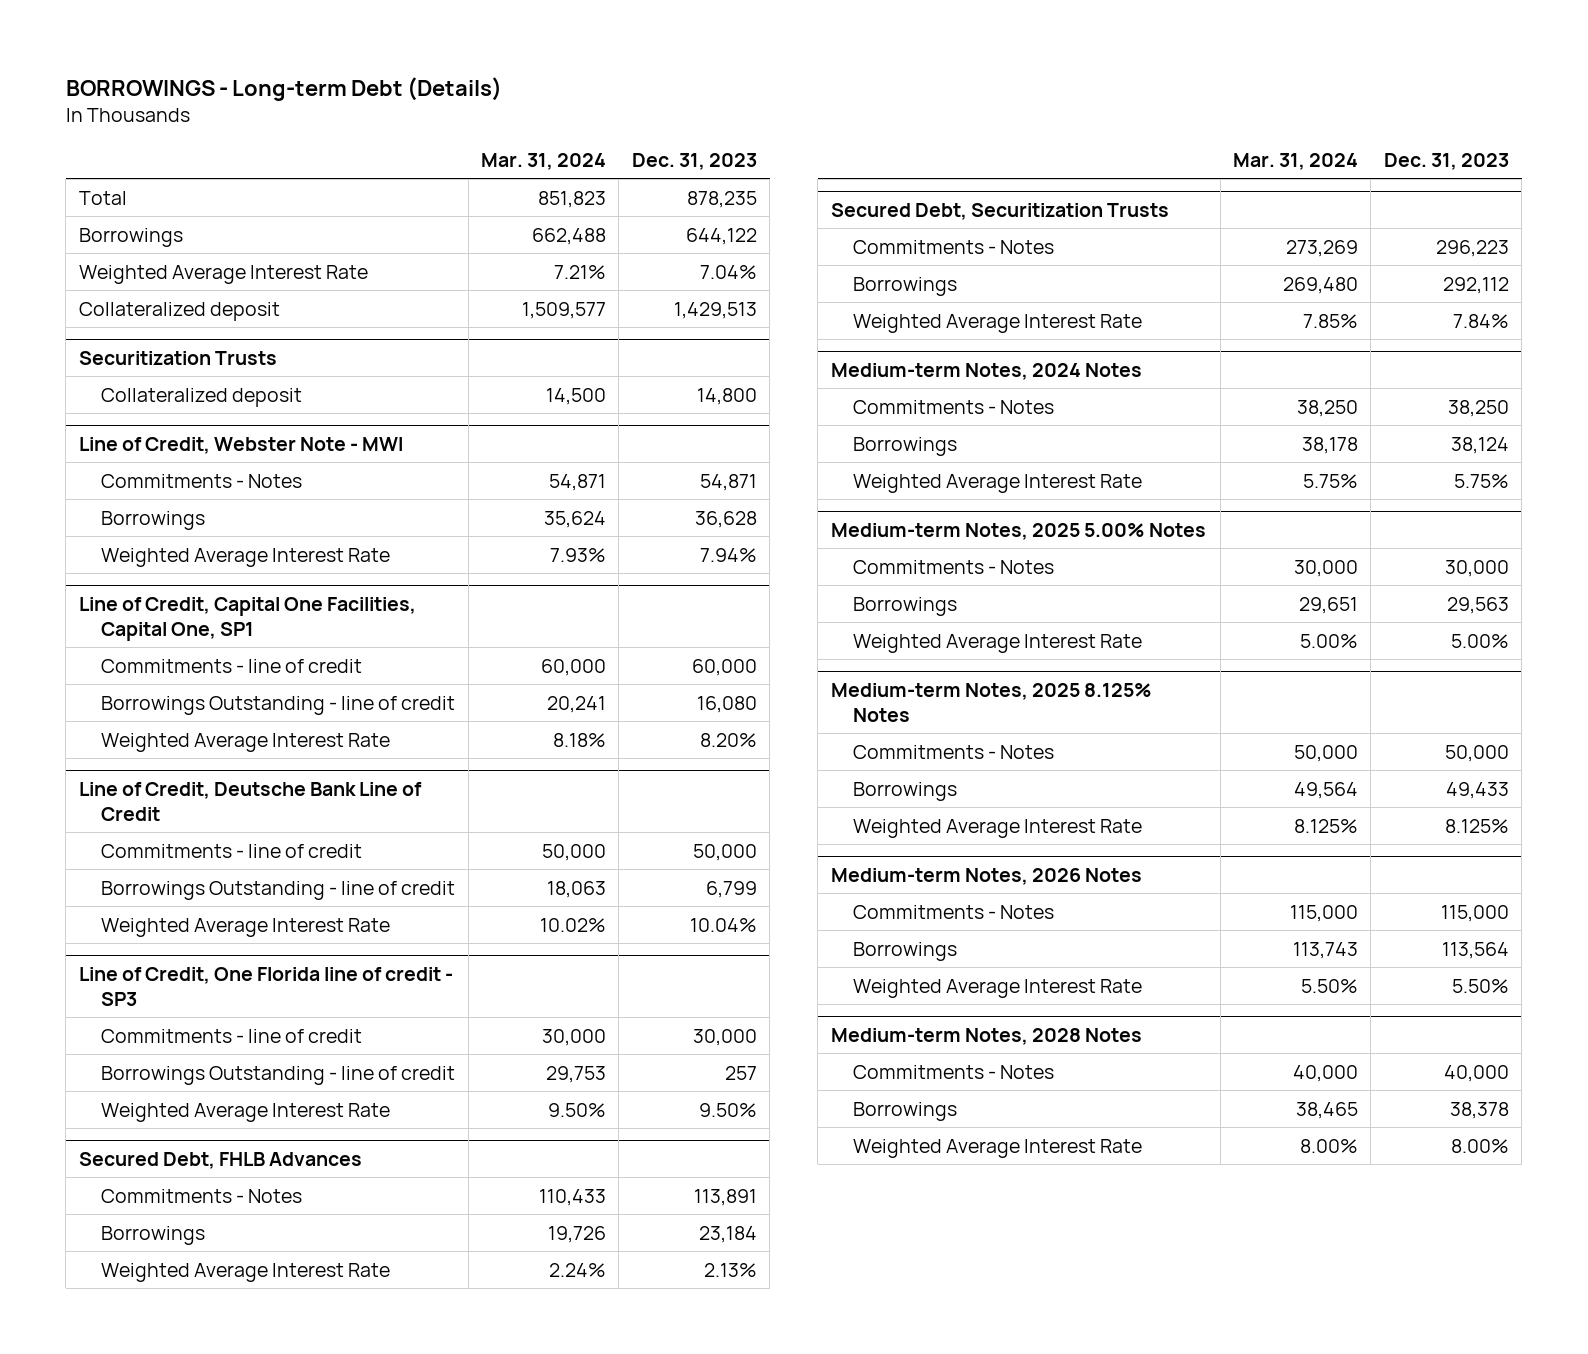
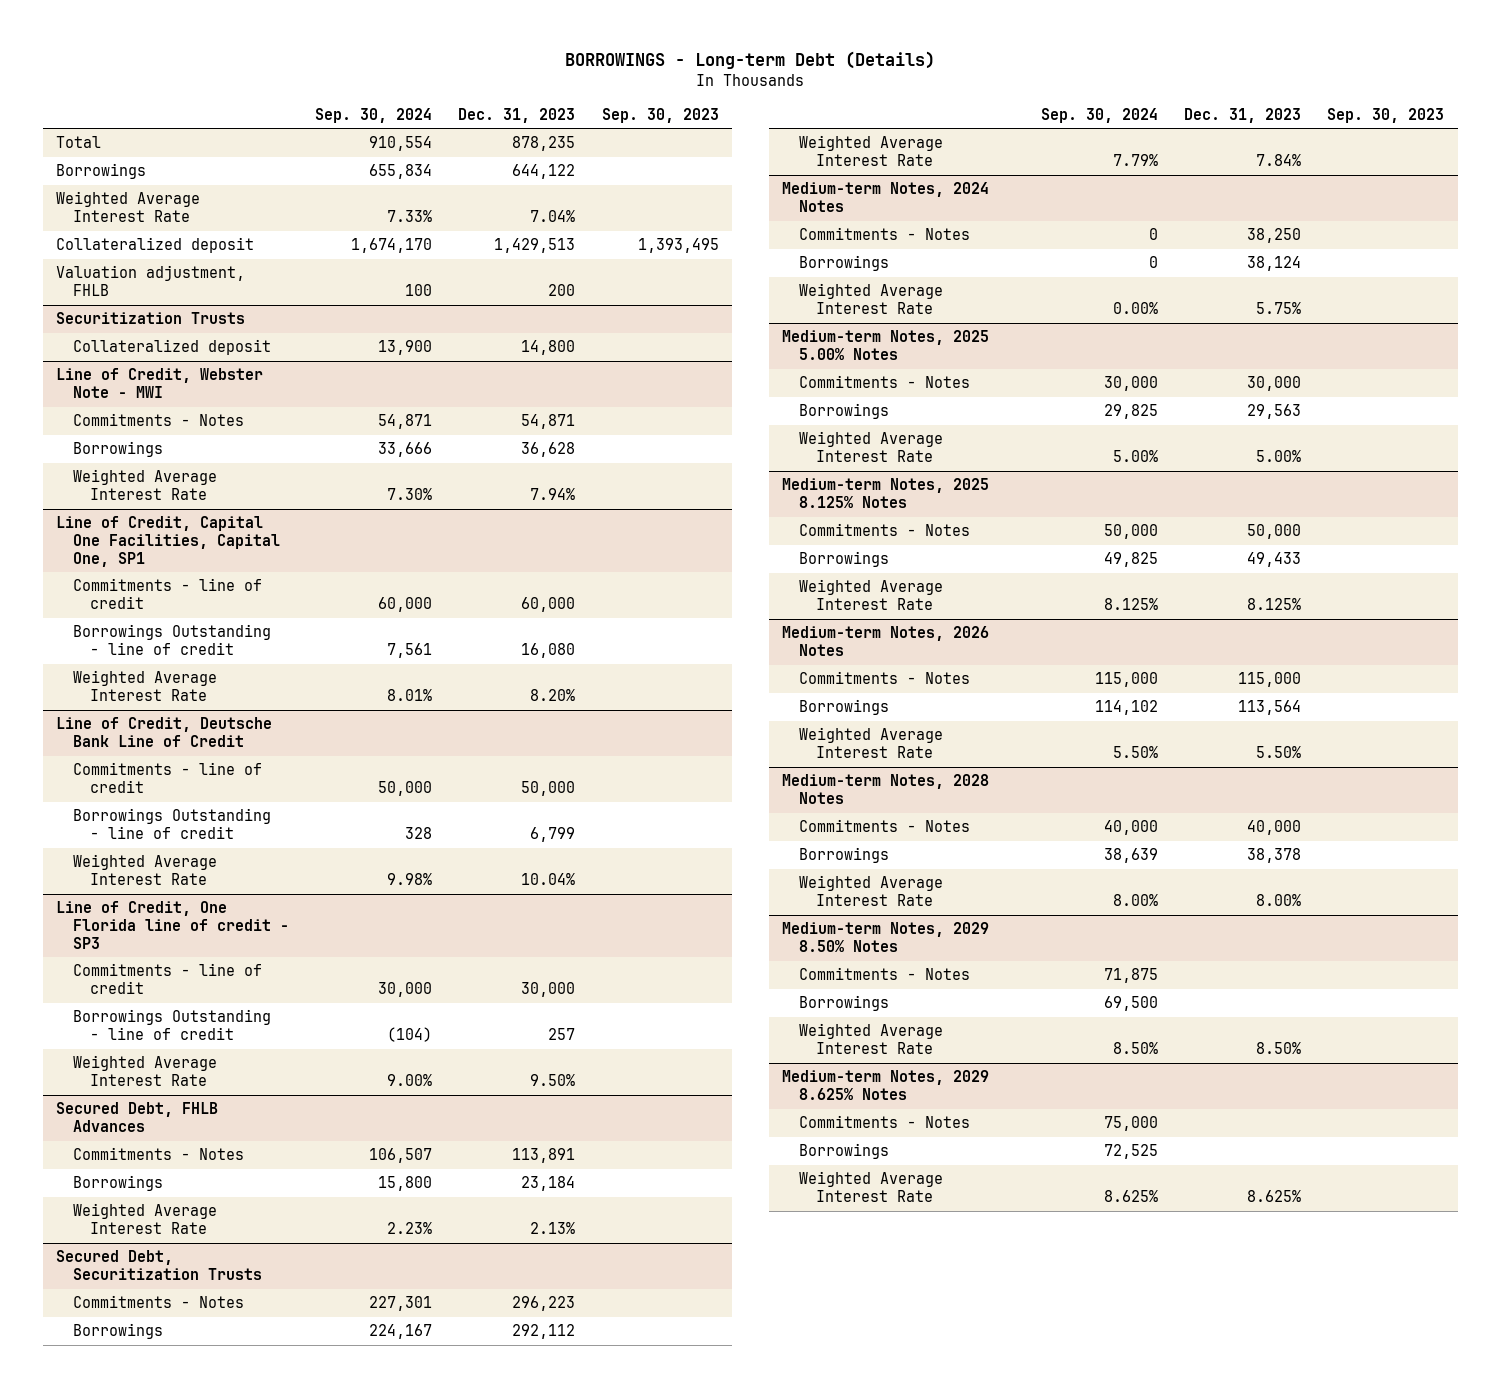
[480,153,606,171] Mar. 31, 2024 -> none
none -> [315,107,433,123] Sep. 30, 2024
none -> [601,107,719,123] Sep. 30, 2023
none -> [56,265,246,297] Valuation adjustment, FHLB
none -> [781,922,989,953] Medium-term Notes, 2029 8.50% Notes
none -> [798,967,970,981] Commitments - Notes
none -> [798,995,889,1012] Borrowings
none -> [798,1023,943,1055] Weighted Average Interest Rate
none -> [781,1070,989,1101] Medium-term Notes, 2029 8.625% Notes
none -> [798,1115,970,1129] Commitments - Notes
none -> [798,1143,889,1160] Borrowings
none -> [798,1171,943,1203] Weighted Average Interest Rate

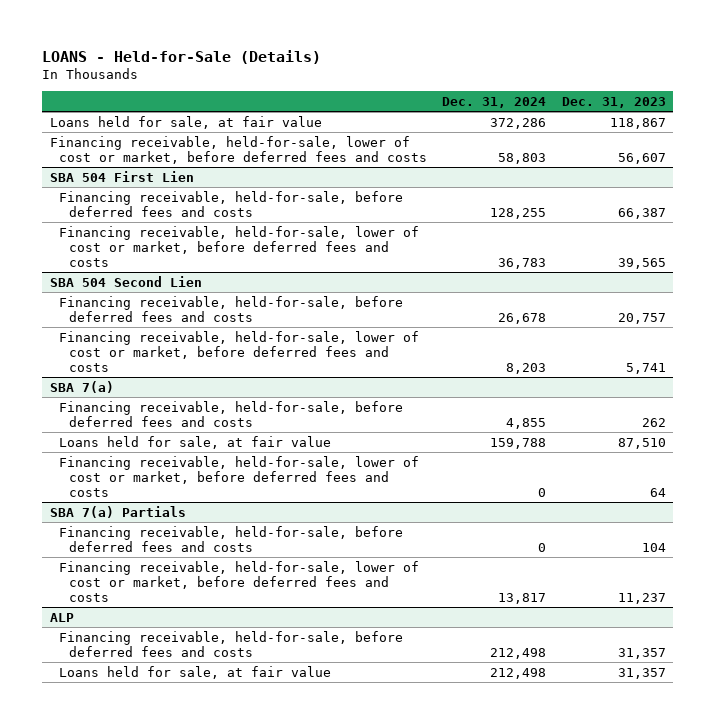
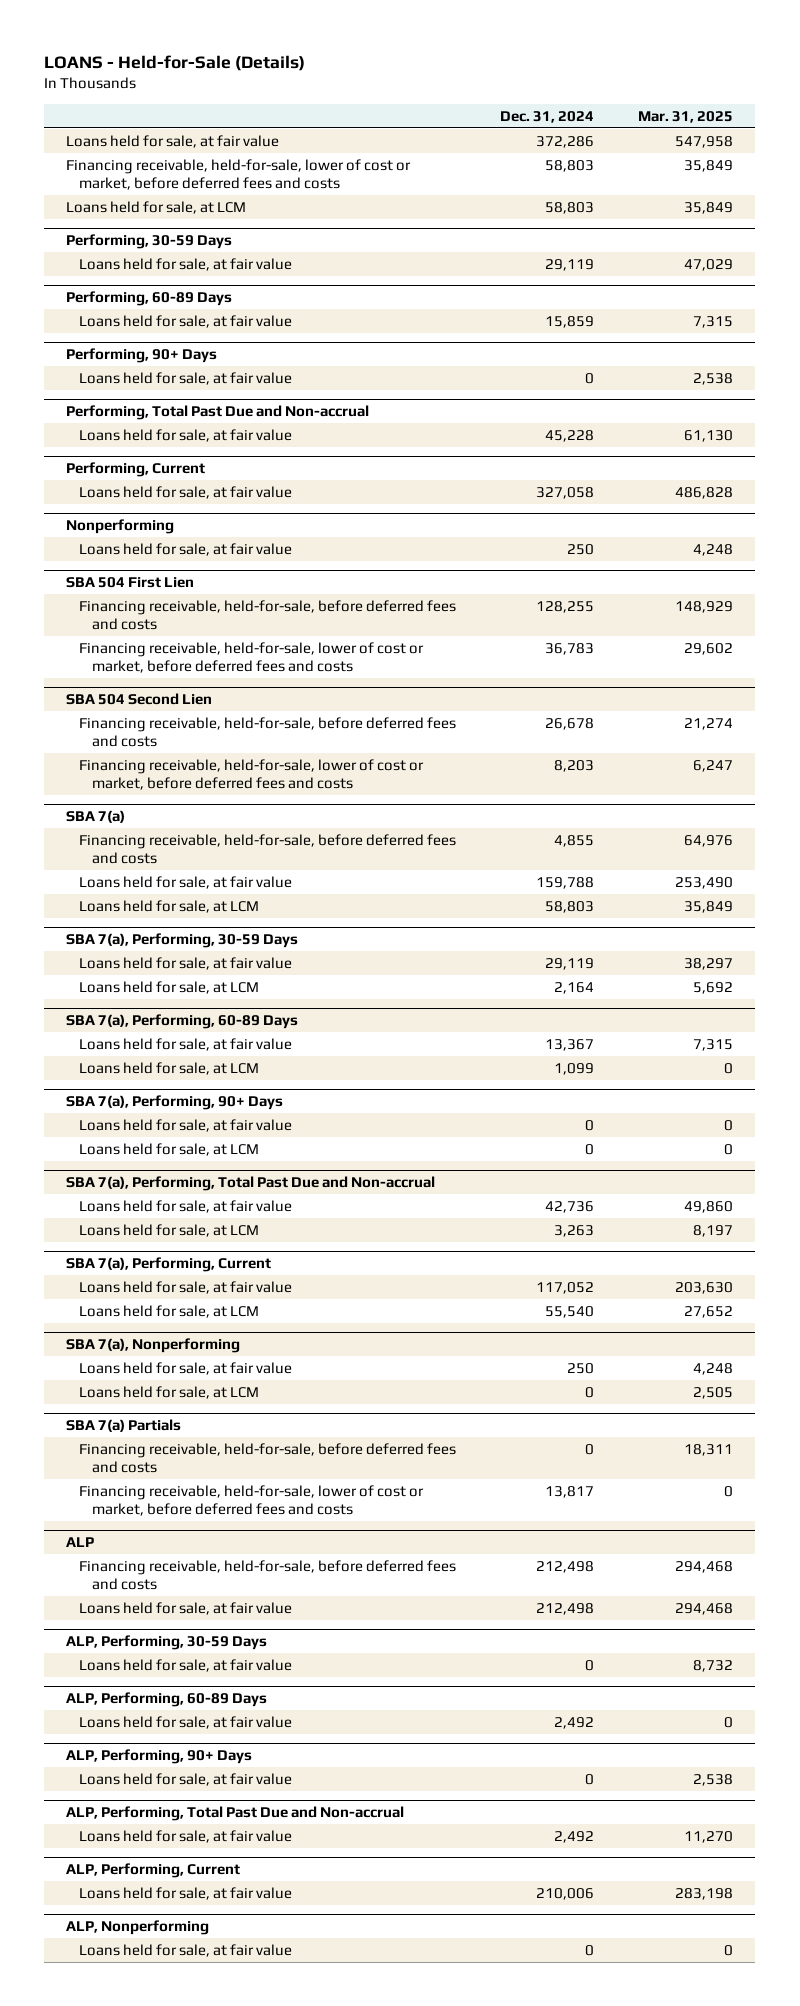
[561,96,666,108] Dec. 31, 2023 -> none
none -> [638,110,734,123] Mar. 31, 2025
none -> [66,200,247,214] Loans held for sale, at LCM
none -> [66,234,233,250] Performing, 30-59 Days
none -> [79,257,293,271] Loans held for sale, at fair value
none -> [66,291,233,307] Performing, 60-89 Days
none -> [79,314,293,328] Loans held for sale, at fair value
none -> [66,348,218,364] Performing, 90+ Days
none -> [79,371,293,385] Loans held for sale, at fair value
none -> [66,405,370,421] Performing, Total Past Due and Non-accrual
none -> [79,428,293,442] Loans held for sale, at fair value
none -> [66,462,206,478] Performing, Current
none -> [79,485,293,499] Loans held for sale, at fair value
none -> [66,519,175,535] Nonperforming
none -> [79,542,293,556] Loans held for sale, at fair value
[59,455,420,497] Financing receivable, held-for-sale, lower of cost or market, before deferred fees and costs -> none
none -> [79,899,260,913] Loans held for sale, at LCM
none -> [66,933,299,949] SBA 7(a), Performing, 30-59 Days
none -> [79,956,293,970] Loans held for sale, at fair value
none -> [79,980,260,994] Loans held for sale, at LCM
none -> [66,1014,299,1030] SBA 7(a), Performing, 60-89 Days
none -> [79,1037,293,1051] Loans held for sale, at fair value
none -> [79,1061,260,1075] Loans held for sale, at LCM
none -> [66,1095,284,1111] SBA 7(a), Performing, 90+ Days
none -> [79,1118,293,1132] Loans held for sale, at fair value
none -> [79,1142,260,1156] Loans held for sale, at LCM
none -> [66,1176,436,1192] SBA 7(a), Performing, Total Past Due and Non-accrual
none -> [79,1199,293,1213] Loans held for sale, at fair value
none -> [79,1223,260,1237] Loans held for sale, at LCM
none -> [66,1257,272,1273] SBA 7(a), Performing, Current
none -> [79,1280,293,1294] Loans held for sale, at fair value
none -> [79,1304,260,1318] Loans held for sale, at LCM
none -> [66,1338,241,1354] SBA 7(a), Nonperforming
none -> [79,1361,293,1375] Loans held for sale, at fair value
none -> [79,1385,260,1399] Loans held for sale, at LCM
none -> [66,1635,268,1651] ALP, Performing, 30-59 Days
none -> [79,1658,293,1672] Loans held for sale, at fair value
none -> [66,1692,268,1708] ALP, Performing, 60-89 Days
none -> [79,1715,293,1729] Loans held for sale, at fair value
none -> [66,1749,253,1765] ALP, Performing, 90+ Days
none -> [79,1772,293,1786] Loans held for sale, at fair value
none -> [66,1806,405,1822] ALP, Performing, Total Past Due and Non-accrual
none -> [79,1829,293,1843] Loans held for sale, at fair value
none -> [66,1863,241,1879] ALP, Performing, Current
none -> [79,1886,293,1900] Loans held for sale, at fair value
none -> [66,1920,210,1936] ALP, Nonperforming
none -> [79,1943,293,1957] Loans held for sale, at fair value

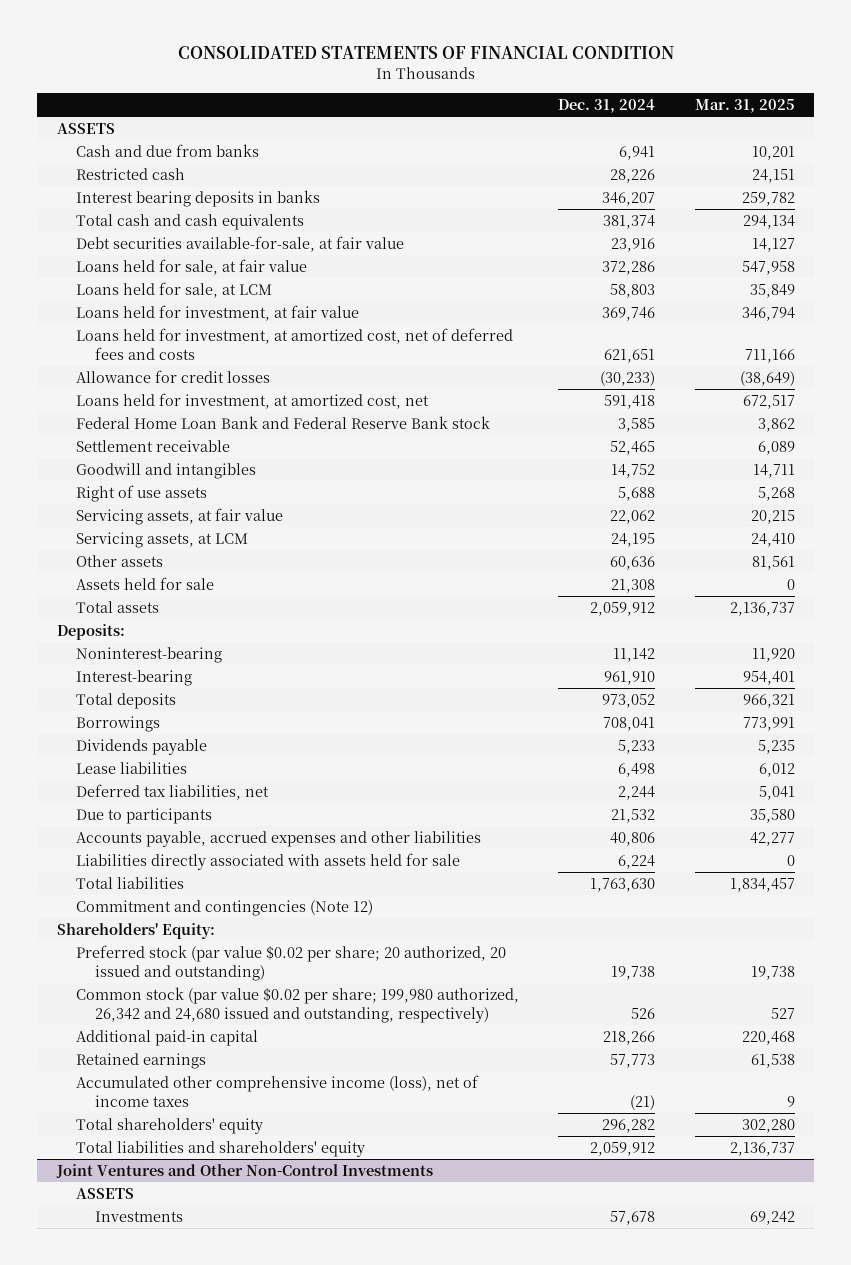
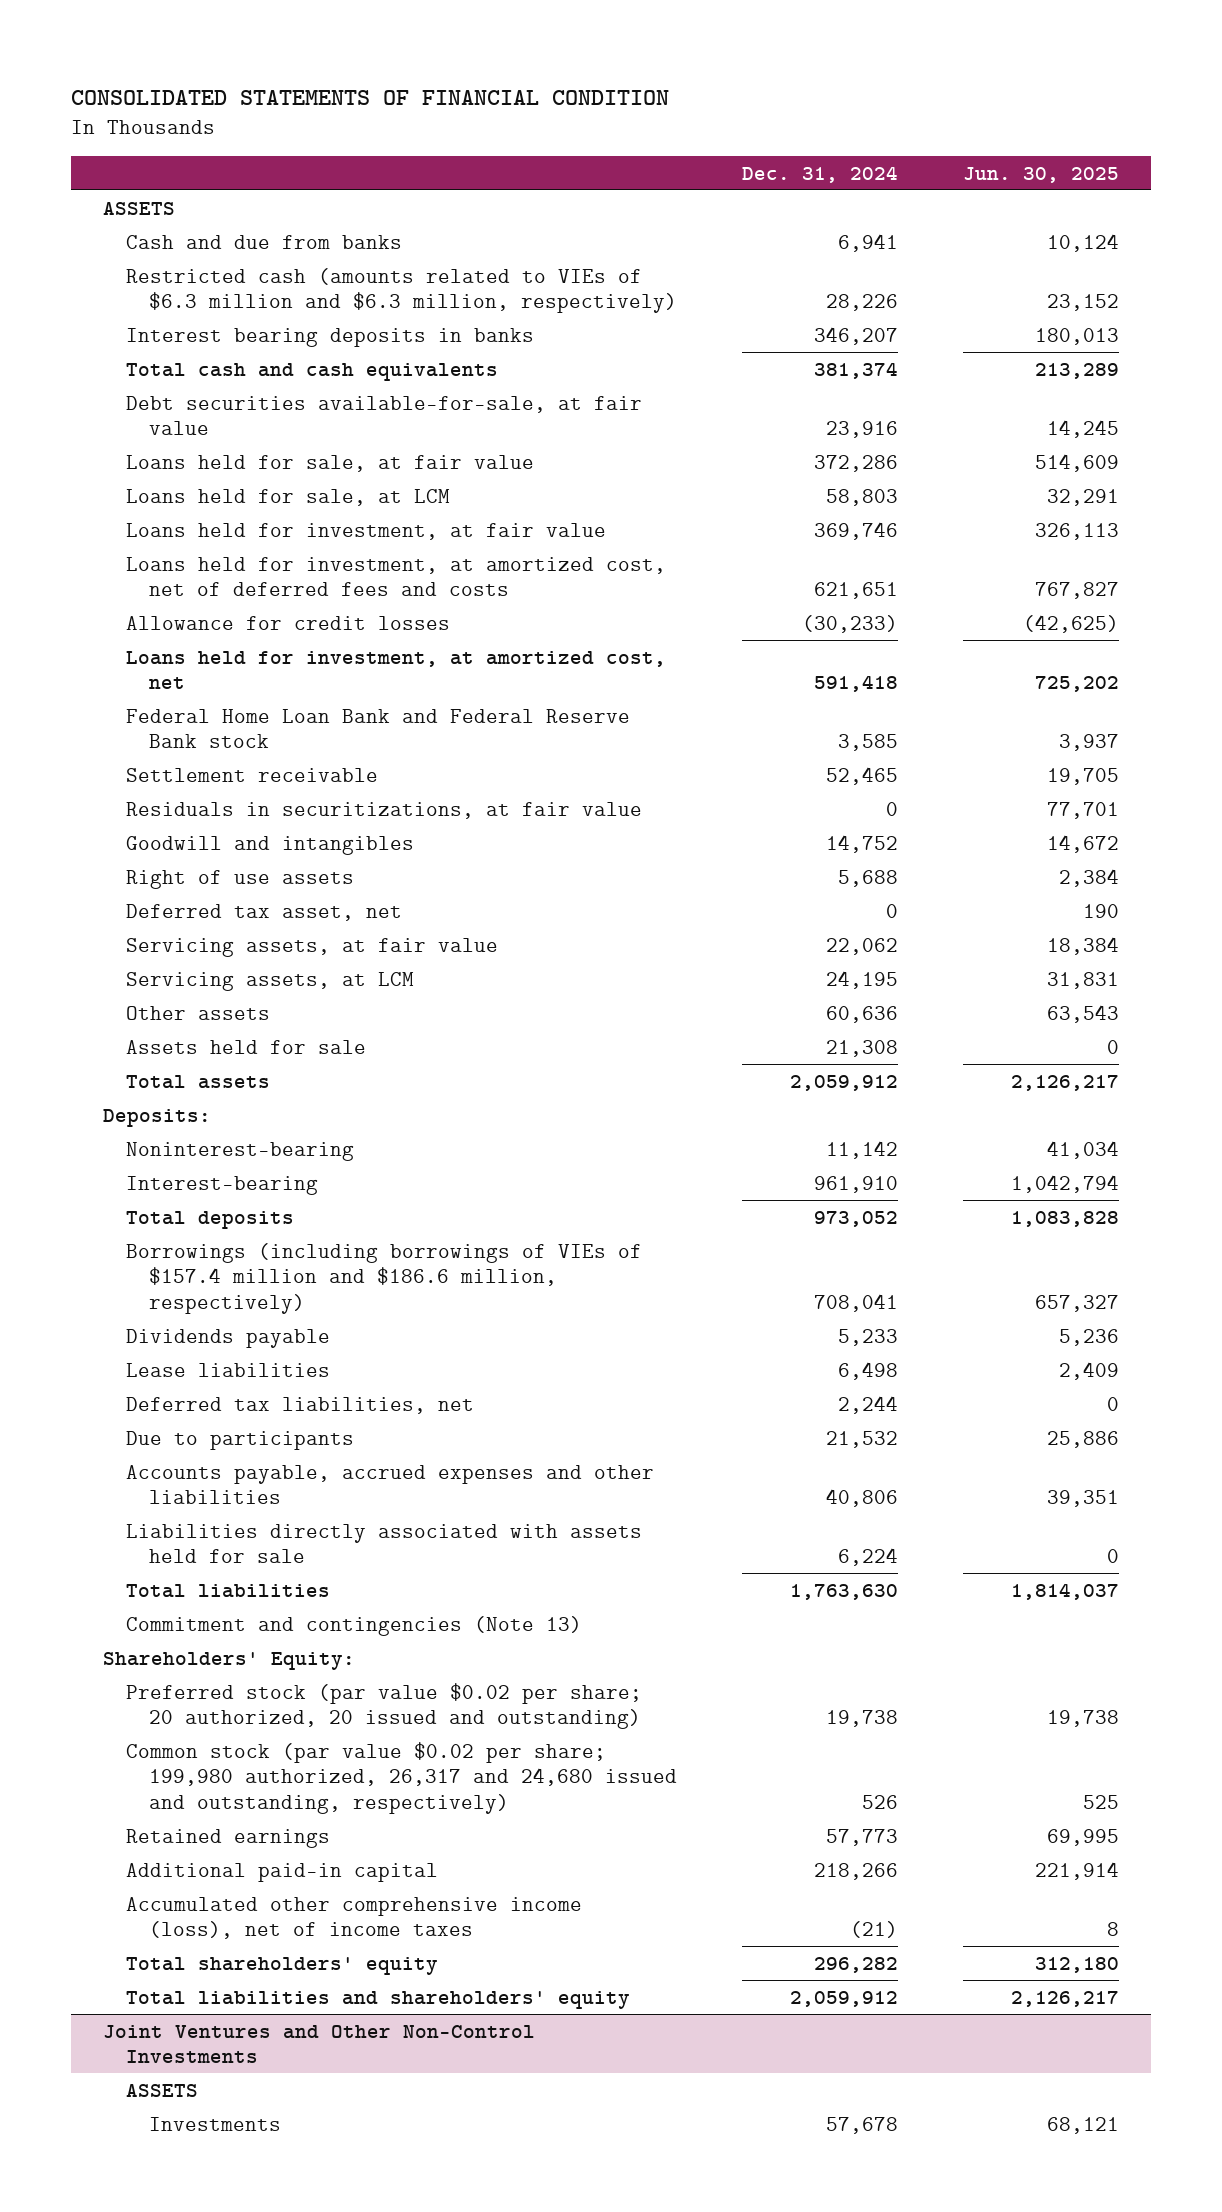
[694,98,795,113] Mar. 31, 2025 -> none
none -> [962,166,1119,183] Jun. 30, 2025
[75,167,185,180] Restricted cash -> [126,267,678,314] Restricted cash (amounts related to VIEs of $6.3 million and $6.3 million, respectively)
none -> [126,801,643,819] Residuals in securitizations, at fair value
none -> [126,903,403,921] Deferred tax asset, net
[75,715,160,732] Borrowings -> [126,1242,643,1314] Borrowings (including borrowings of VIEs of $157.4 million and $186.6 million, respectively)
[75,899,373,916] Commitment and contingencies (Note 12) -> [126,1615,583,1636] Commitment and contingencies (Note 13)
[75,986,519,1023] Common stock (par value $0.02 per share; 199,980 authorized, 26,342 and 24,680 issued and outstanding, respectively) -> [126,1741,678,1814] Common stock (par value $0.02 per share; 199,980 authorized, 26,317 and 24,680 issued and outstanding, respectively)
[75,1029,258,1046] Additional paid-in capital -> [126,1862,439,1882] Additional paid-in capital

